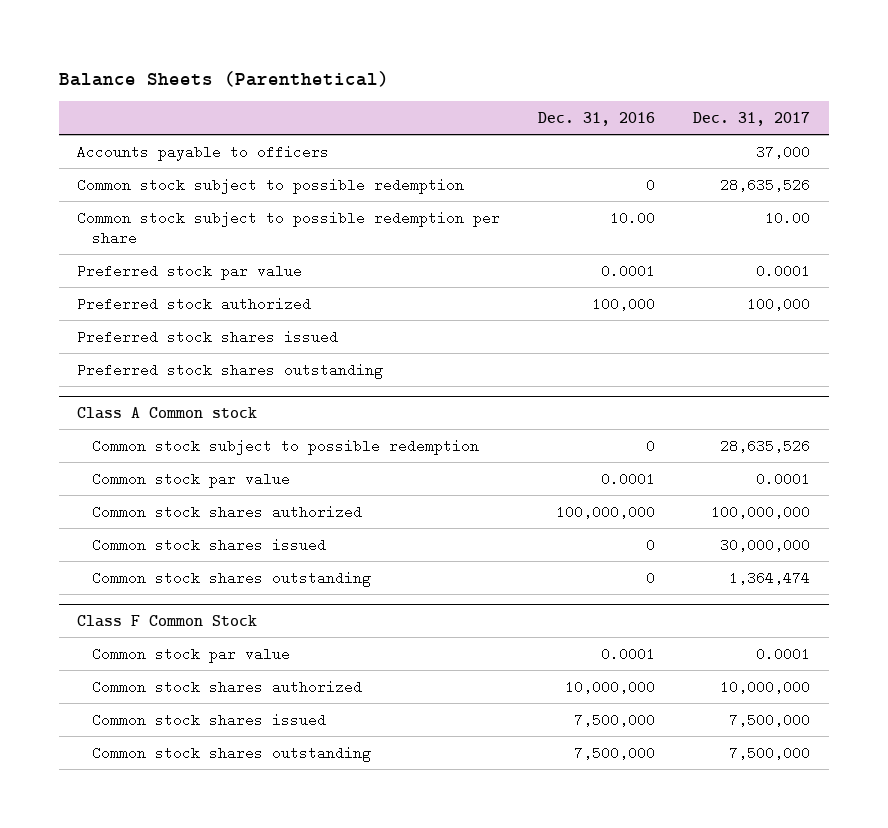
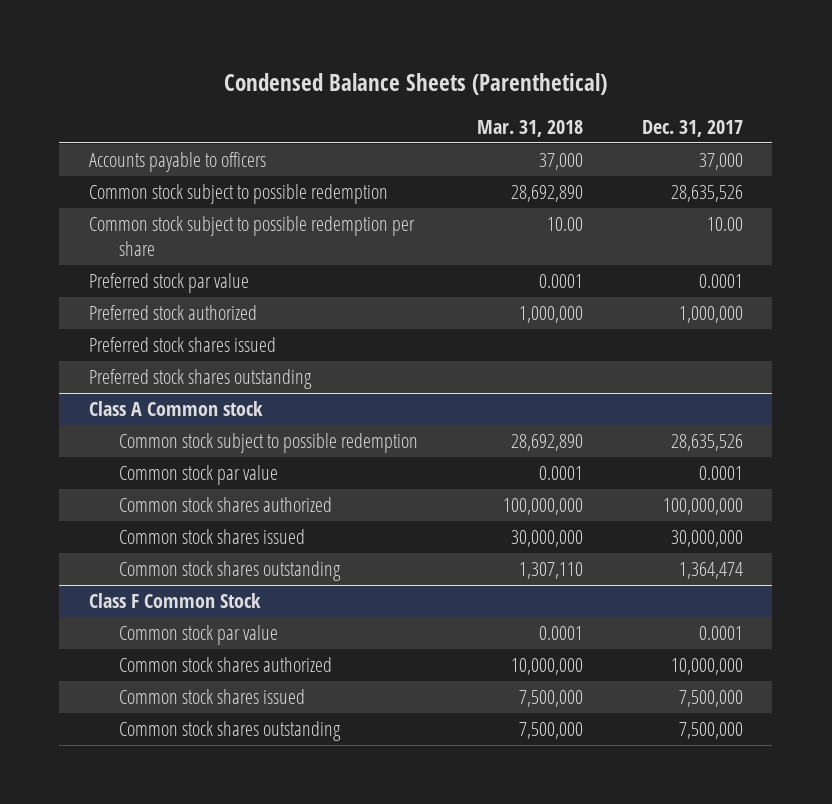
[58,70,389,87] Balance Sheets (Parenthetical) -> [223,72,607,95] Condensed Balance Sheets (Parenthetical)
[538,111,656,126] Dec. 31, 2016 -> none
none -> [477,119,584,137] Mar. 31, 2018
[747,296,811,311] 100,000 -> [679,306,744,324] 1,000,000

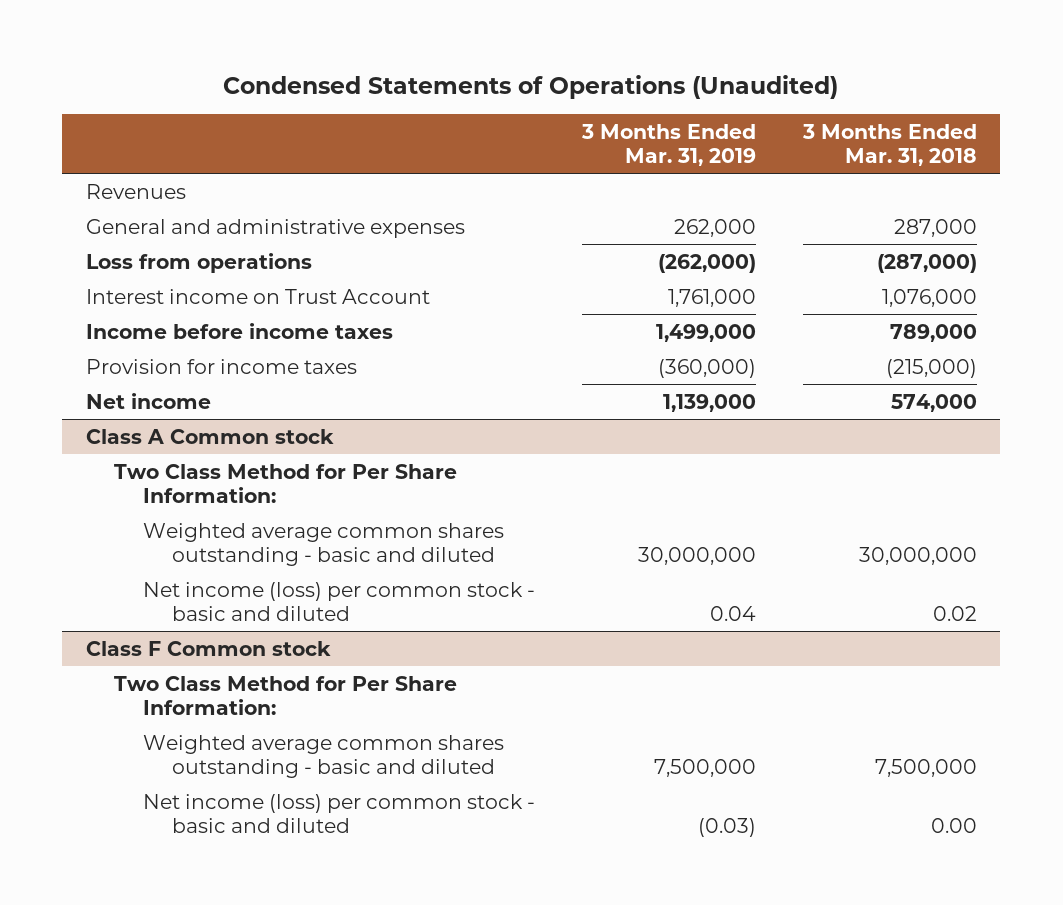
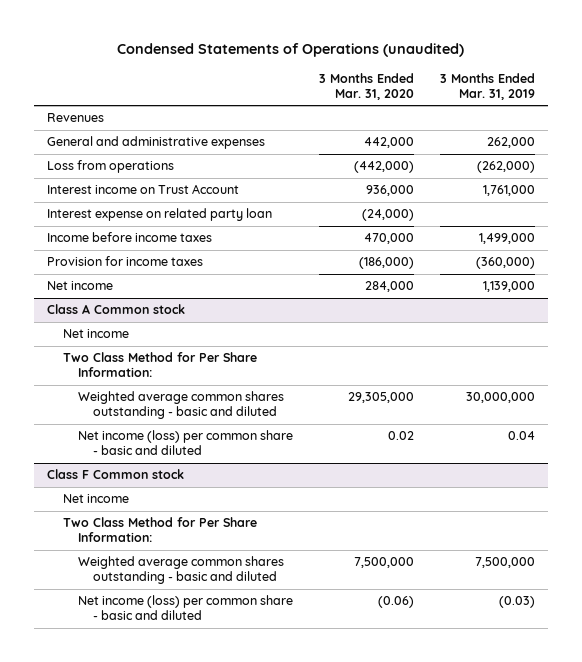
[223,74,839,99] Condensed Statements of Operations (Unaudited) -> [116,42,464,57] Condensed Statements of Operations (unaudited)
[801,123,977,167] 3 Months Ended Mar. 31, 2018 -> none
none -> [318,72,414,100] 3 Months Ended Mar. 31, 2020
none -> [47,208,273,222] Interest expense on related party loan
none -> [62,329,129,339] Net income
[143,581,536,621] Net income (loss) per common stock - basic and diluted -> [77,430,293,456] Net income (loss) per common share - basic and diluted
none -> [62,494,129,504] Net income
[143,793,536,833] Net income (loss) per common stock - basic and diluted -> [77,595,293,621] Net income (loss) per common share - basic and diluted

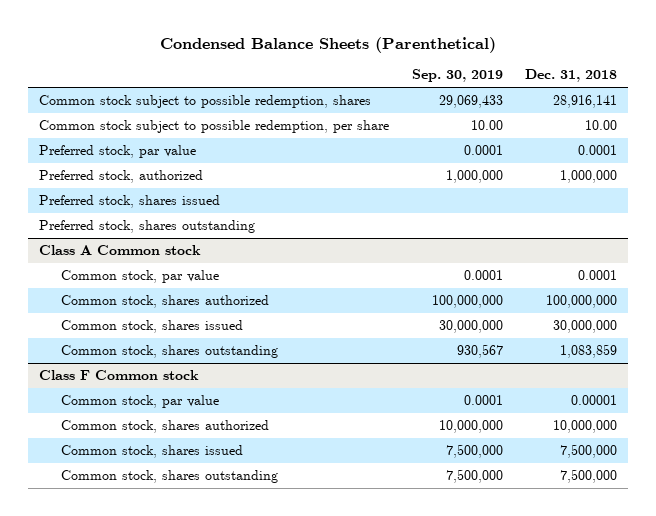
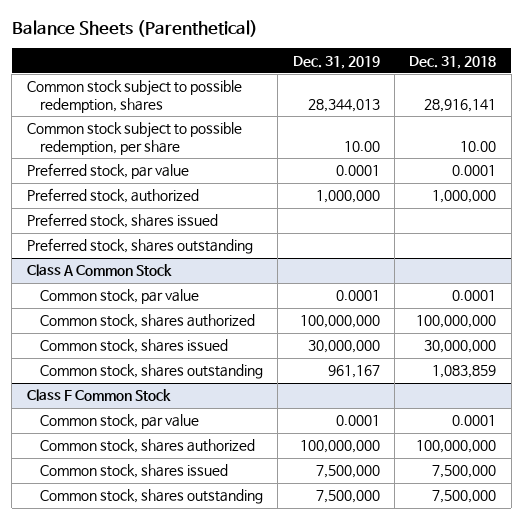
[160,36,497,53] Condensed Balance Sheets (Parenthetical) -> [11,19,258,37] Balance Sheets (Parenthetical)
[411,69,503,83] Sep. 30, 2019 -> none
none -> [292,55,380,69] Dec. 31, 2019
[39,245,202,256] Class A Common stock -> [26,264,172,277] Class A Common Stock
[39,370,200,381] Class F Common stock -> [26,389,171,402] Class F Common Stock
[571,395,618,406] 0.00001 -> [452,415,497,427] 0.0001
[553,420,618,434] 10,000,000 -> [416,440,497,454] 100,000,000

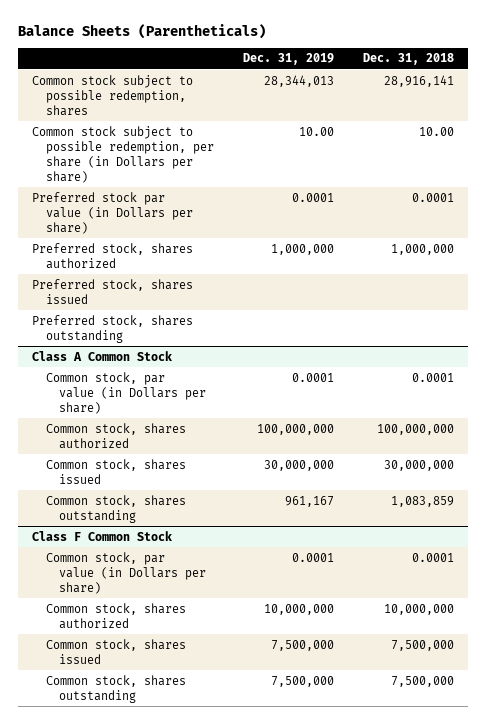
[11,19,258,37] Balance Sheets (Parenthetical) -> [17,23,266,39] Balance Sheets (Parentheticals)
[26,122,242,155] Common stock subject to possible redemption, per share -> [32,125,214,183] Common stock subject to possible redemption, per share (in Dollars per share)
[26,163,189,180] Preferred stock, par value -> [32,191,193,234] Preferred stock par value (in Dollars per share)
[26,188,199,204] Preferred stock, authorized -> [32,242,194,269] Preferred stock, shares authorized
[39,289,199,305] Common stock, par value -> [45,371,207,414] Common stock, par value (in Dollars per share)
[39,414,199,430] Common stock, par value -> [45,551,207,594] Common stock, par value (in Dollars per share)
[299,440,380,454] 100,000,000 -> [263,603,334,615] 10,000,000
[416,440,497,454] 100,000,000 -> [383,603,454,615] 10,000,000

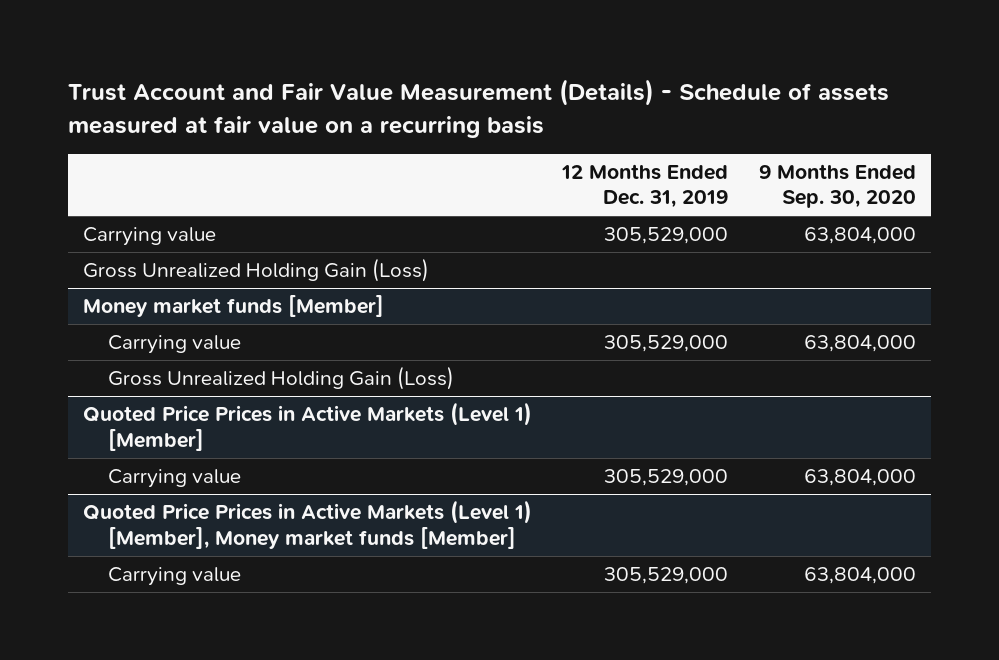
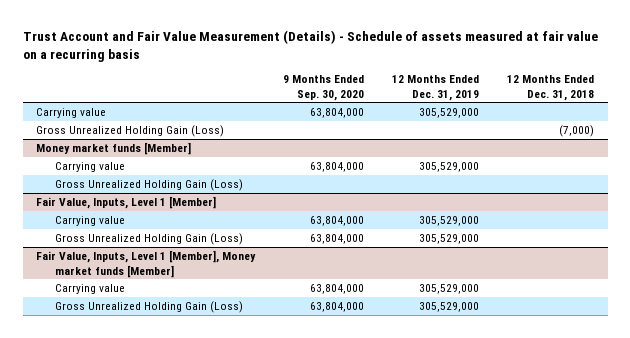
none -> [506,75,594,101] 12 Months Ended Dec. 31, 2018
[83,402,533,451] Quoted Price Prices in Active Markets (Level 1) [Member] -> [36,195,217,209] Fair Value, Inputs, Level 1 [Member]
[83,500,533,549] Quoted Price Prices in Active Markets (Level 1) [Member], Money market funds [Member] -> none
none -> [54,232,243,245] Gross Unrealized Holding Gain (Loss)
none -> [36,249,257,278] Fair Value, Inputs, Level 1 [Member], Money market funds [Member]
none -> [54,300,243,313] Gross Unrealized Holding Gain (Loss)

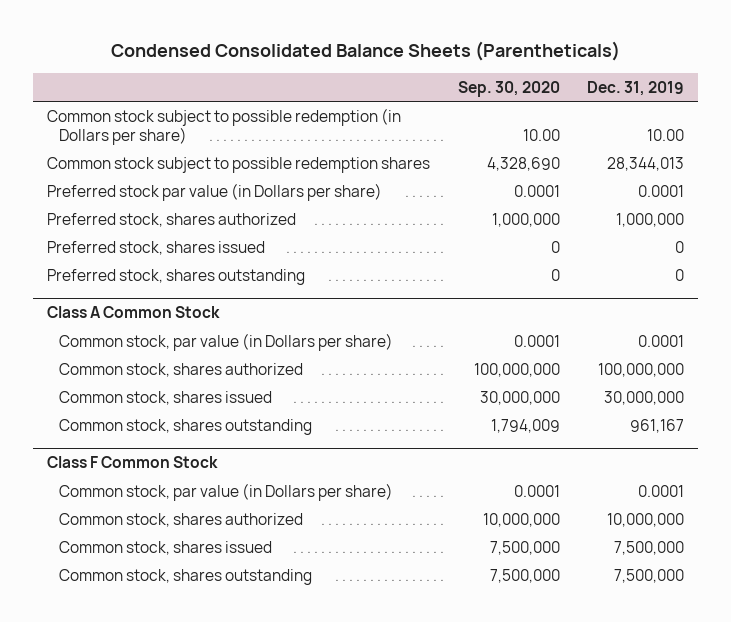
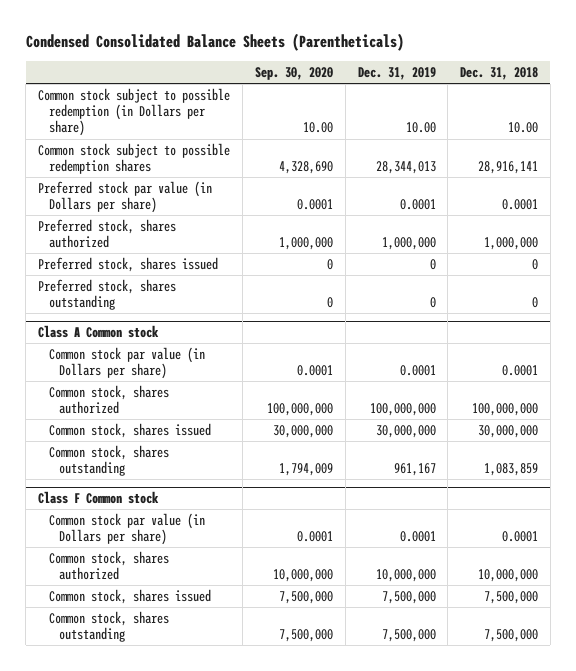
none -> [460,67,539,81] Dec. 31, 2018
[47,306,221,319] Class A Common Stock -> [38,325,160,339] Class A Common stock
[58,332,393,351] Common stock, par value (in Dollars per share) -> [48,346,205,380] Common stock par value (in Dollars per share)
[47,456,219,469] Class F Common Stock -> [38,491,160,505] Class F Common stock
[58,482,393,501] Common stock, par value (in Dollars per share) -> [48,512,205,546] Common stock par value (in Dollars per share)

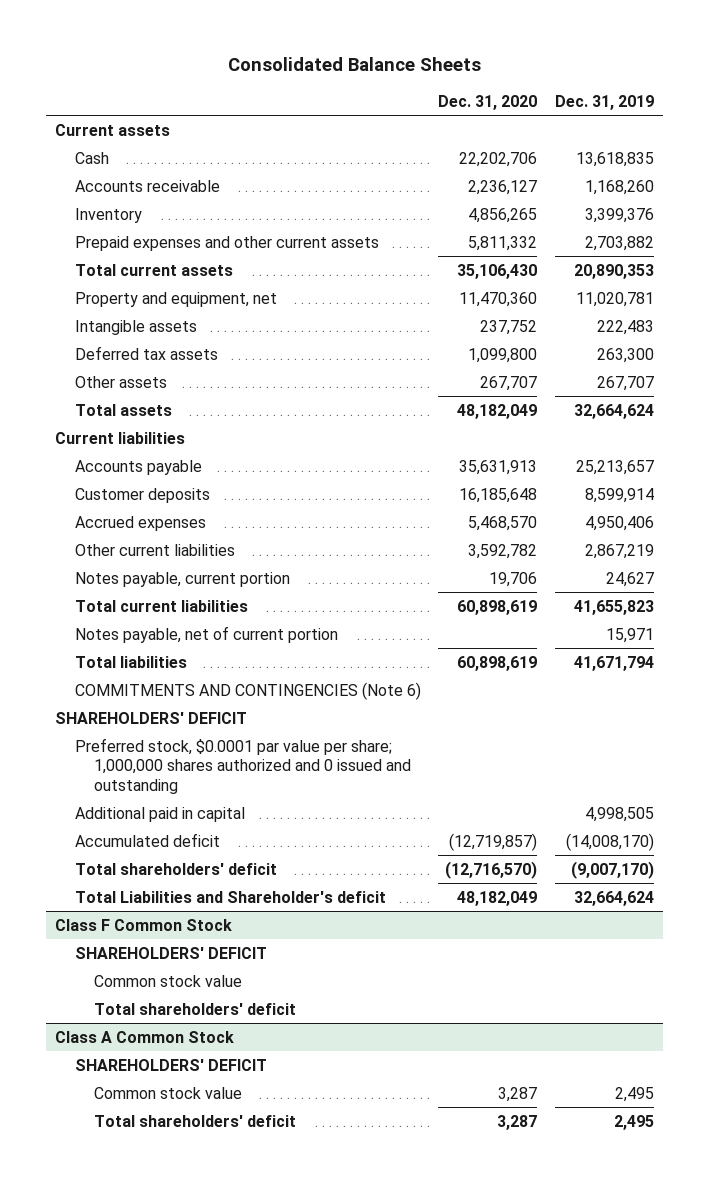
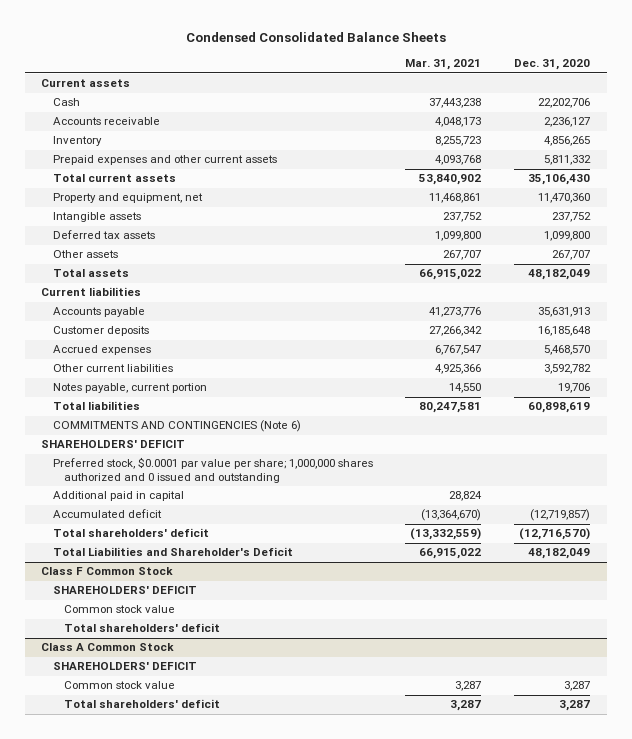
[227,57,481,72] Consolidated Balance Sheets -> [185,32,446,43] Condensed Consolidated Balance Sheets
[555,94,655,110] Dec. 31, 2019 -> none
none -> [405,59,482,71] Mar. 31, 2021
[74,599,248,612] Total current liabilities -> none
[74,625,338,643] Notes payable, net of current portion -> none
[74,890,386,903] Total Liabilities and Shareholder's deficit -> [52,547,293,557] Total Liabilities and Shareholder's Deficit

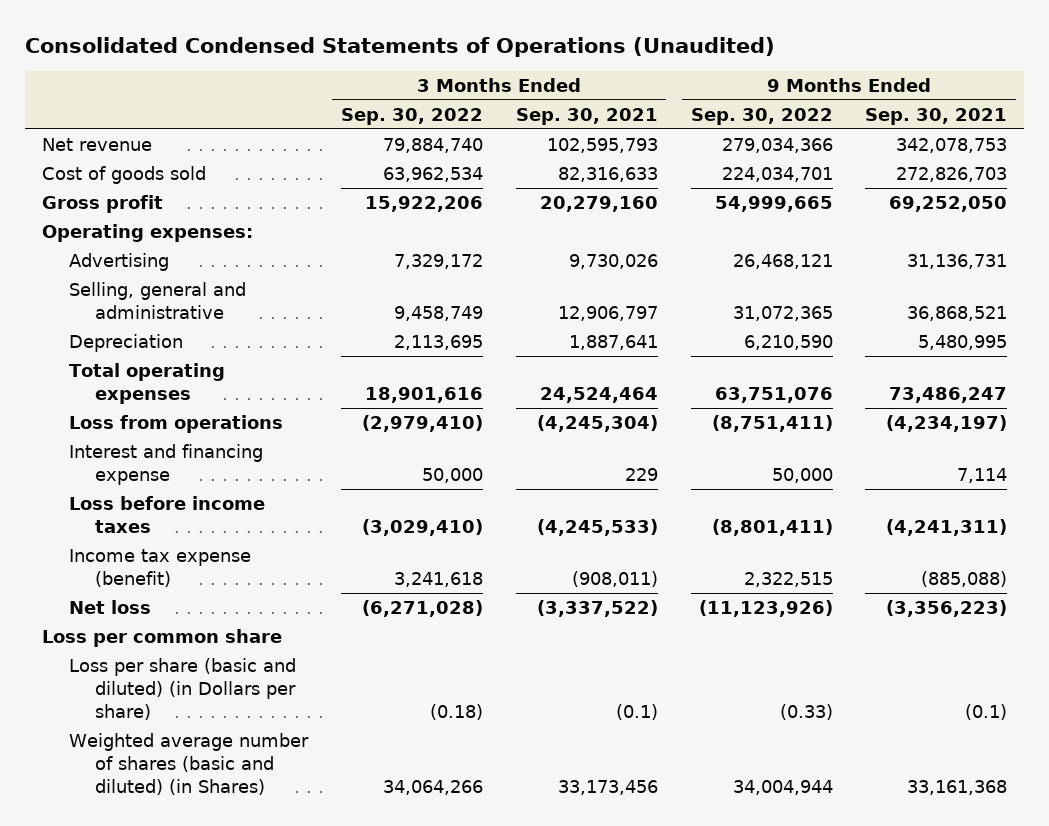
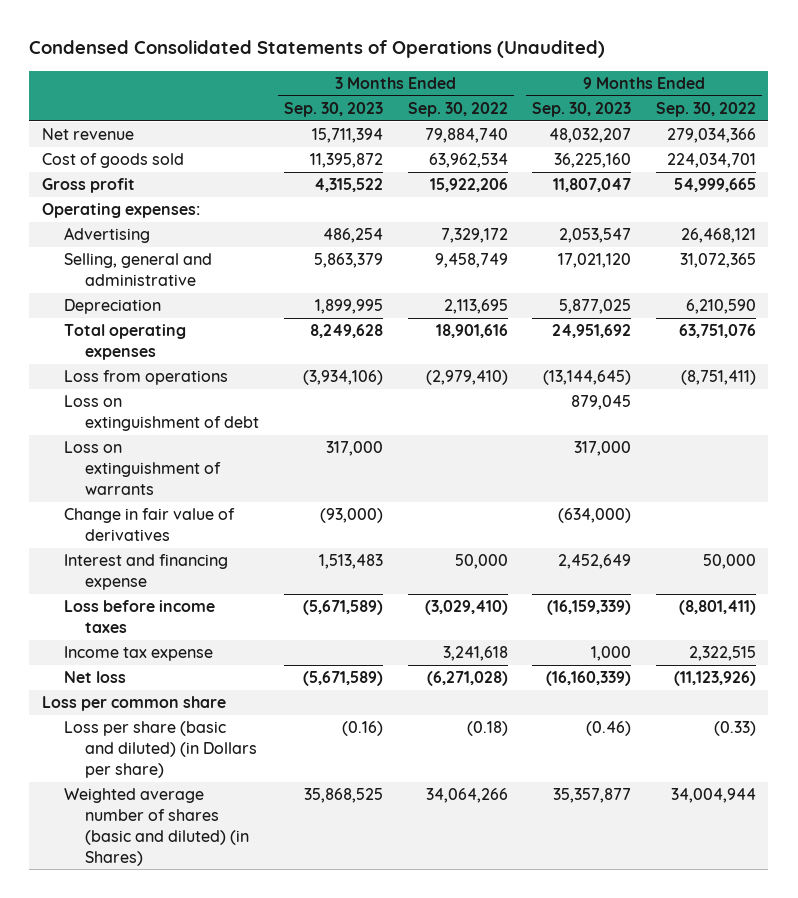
[25,36,776,57] Consolidated Condensed Statements of Operations (Unaudited) -> [29,40,606,59] Condensed Consolidated Statements of Operations (Unaudited)
[515,107,658,125] Sep. 30, 2021 -> none
[865,107,1008,125] Sep. 30, 2021 -> none
none -> [283,101,383,117] Sep. 30, 2023
none -> [532,101,632,117] Sep. 30, 2023
none -> [63,395,260,432] Loss on extinguishment of debt
none -> [63,441,222,495] Loss on extinguishment of warrants
none -> [63,508,235,542] Change in fair value of derivatives
[68,549,251,587] Income tax expense (benefit) -> [63,646,213,662] Income tax expense

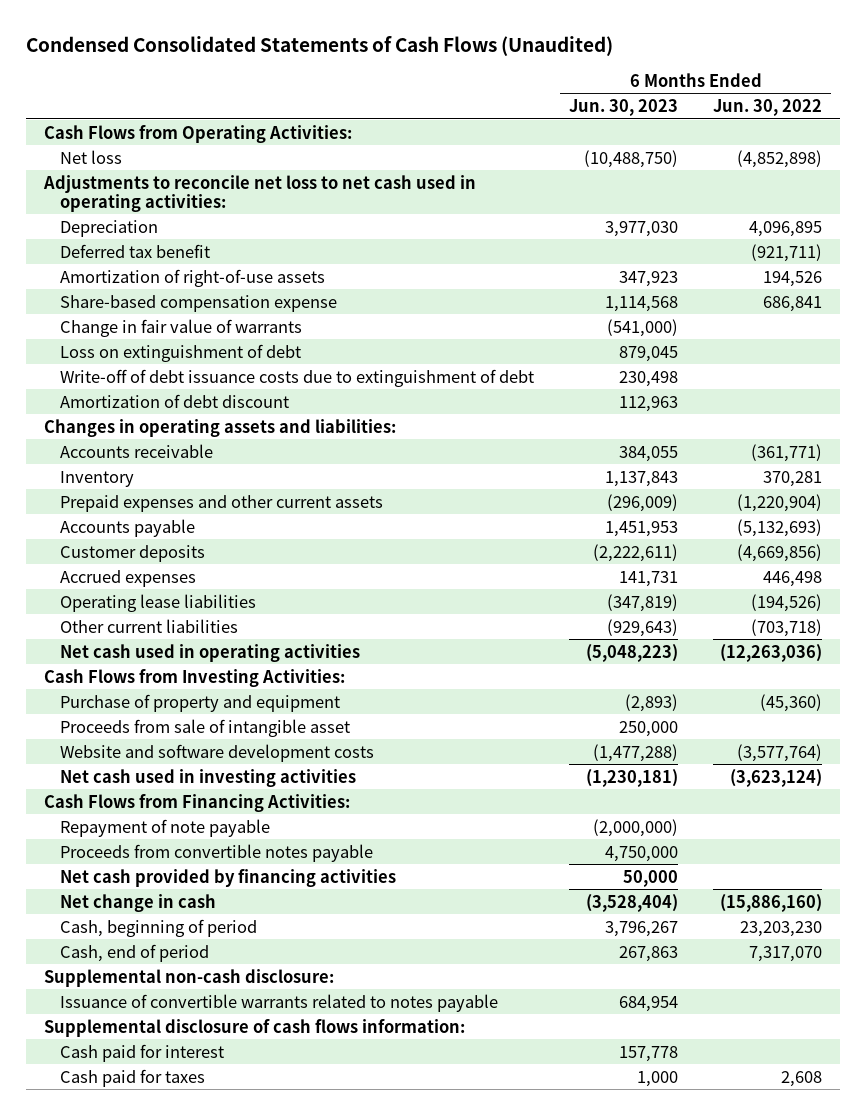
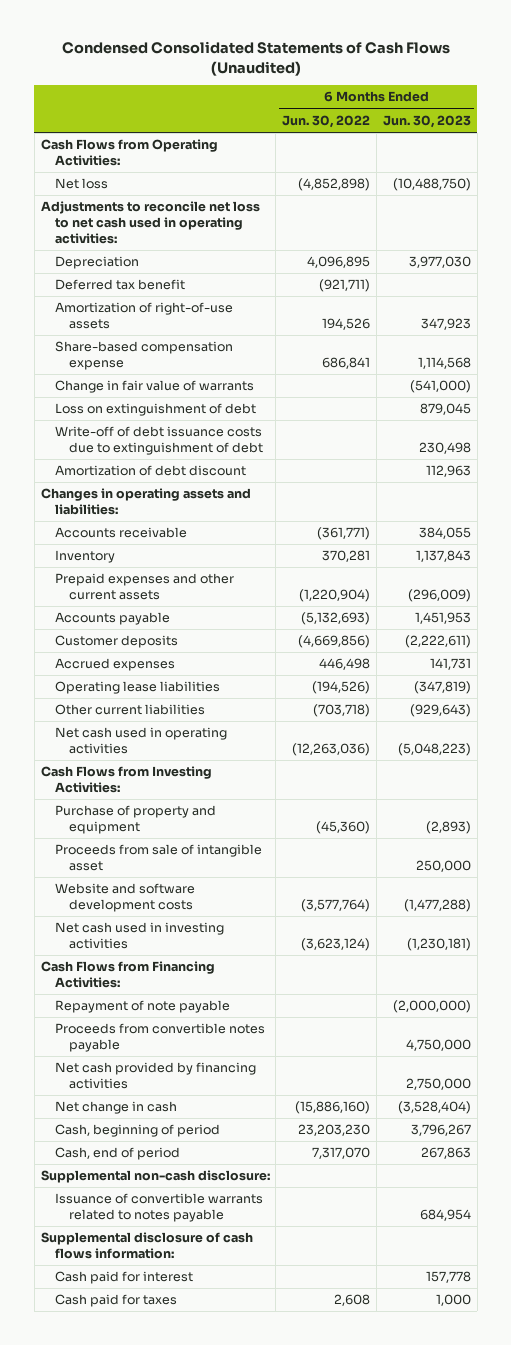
[623,869,679,887] 50,000 -> [405,1077,471,1090] 2,750,000

